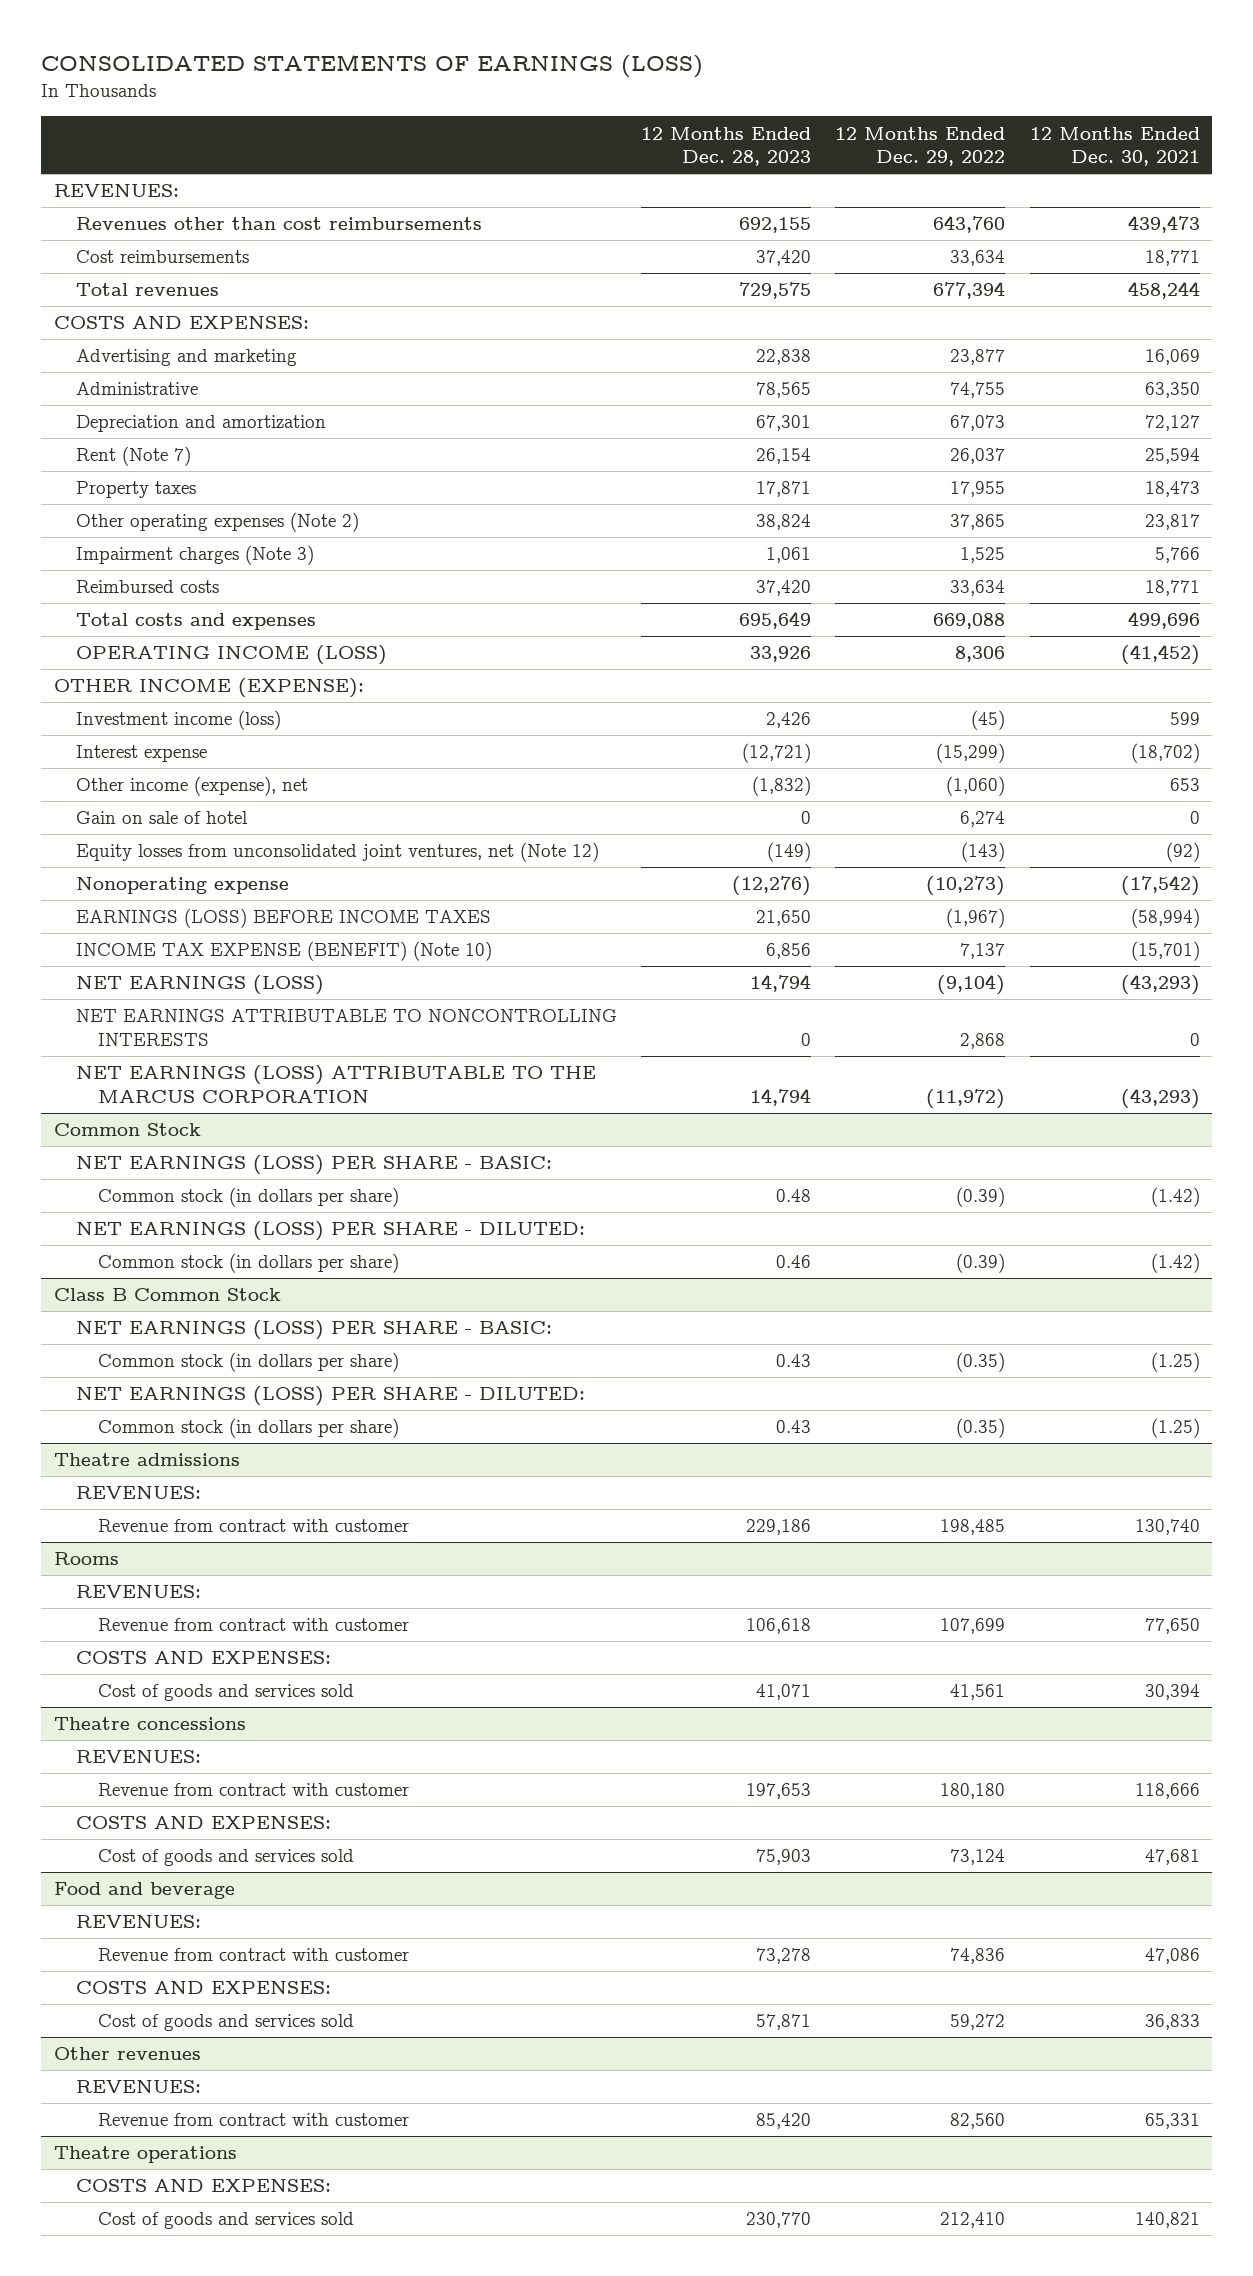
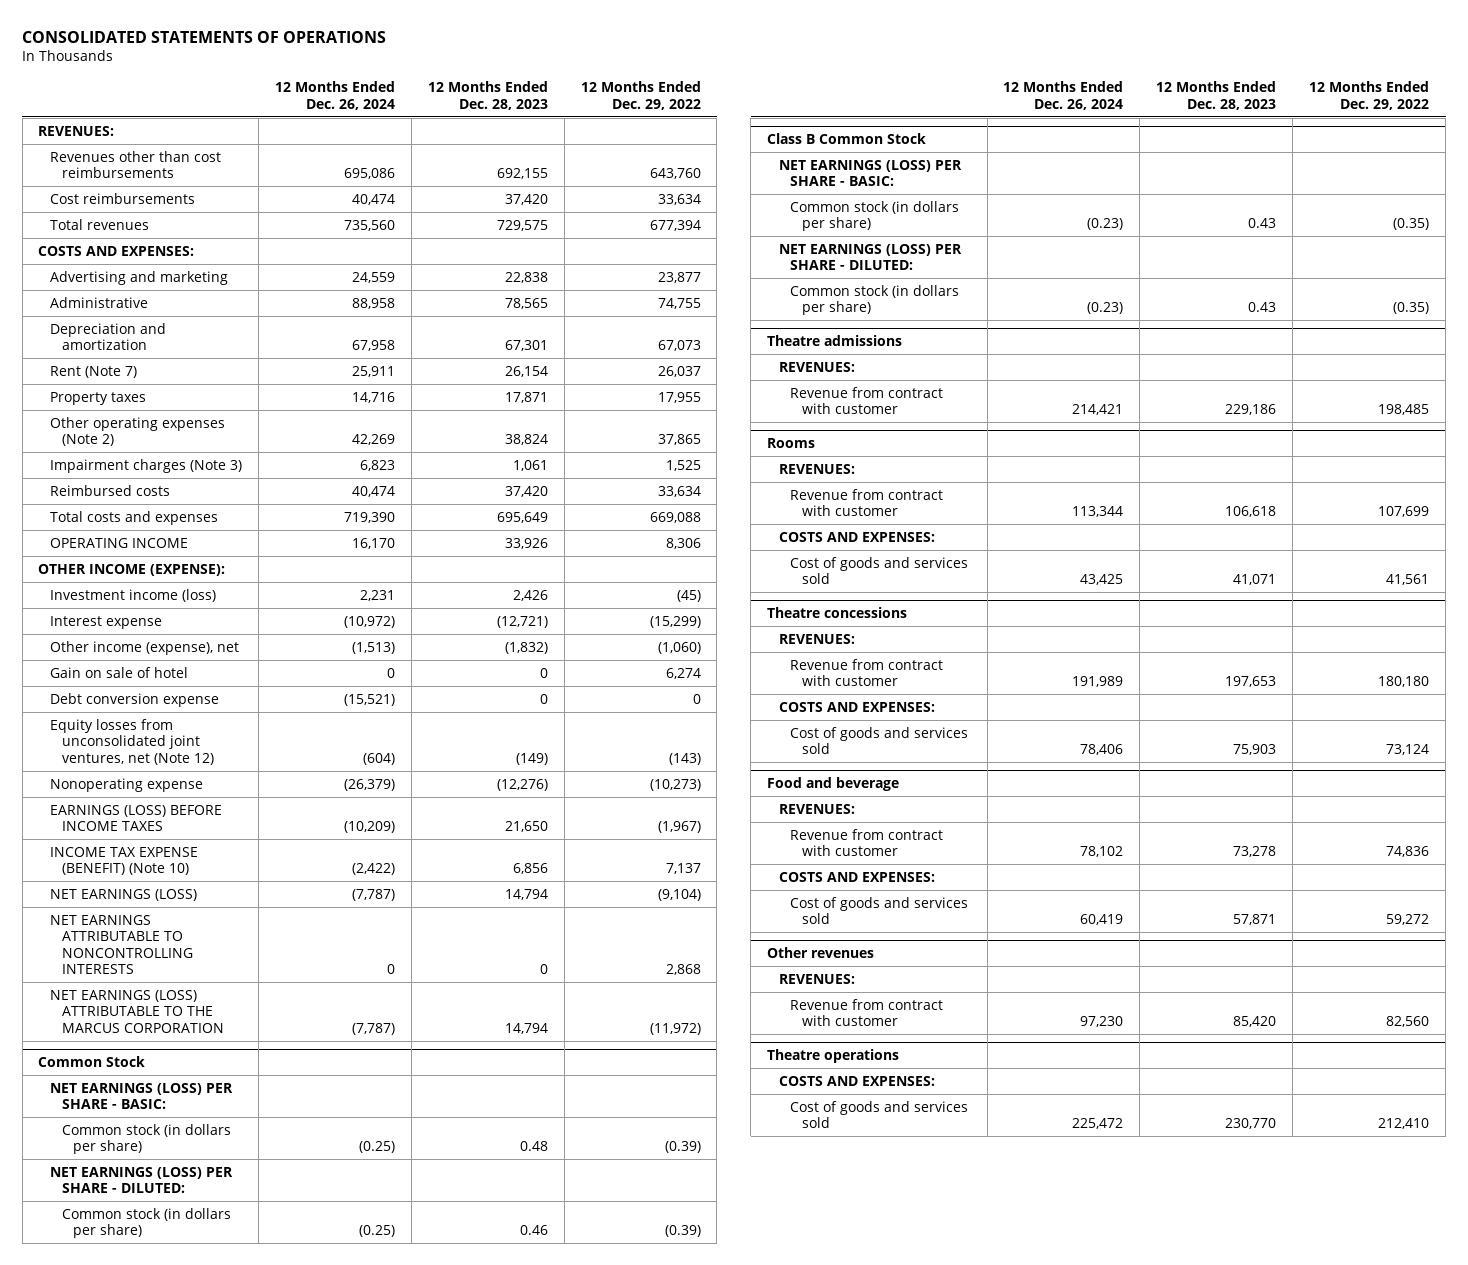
[41,54,704,79] CONSOLIDATED STATEMENTS OF EARNINGS (LOSS) -> [22,30,387,43] CONSOLIDATED STATEMENTS OF OPERATIONS
[1029,126,1200,167] 12 Months Ended Dec. 30, 2021 -> none
none -> [274,81,395,110] 12 Months Ended Dec. 26, 2024
[75,645,387,666] OPERATING INCOME (LOSS) -> [50,537,189,548] OPERATING INCOME
none -> [50,692,220,707] Debt conversion expense

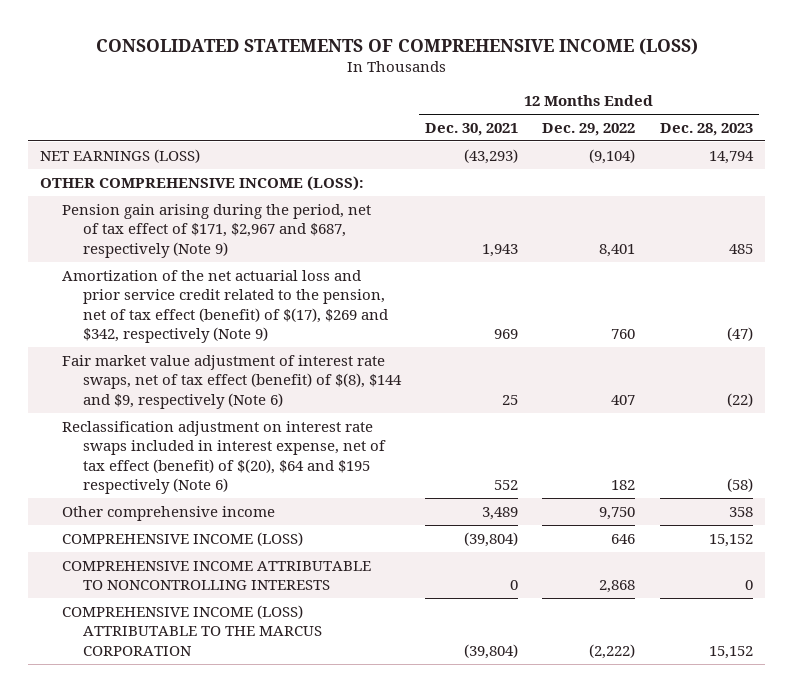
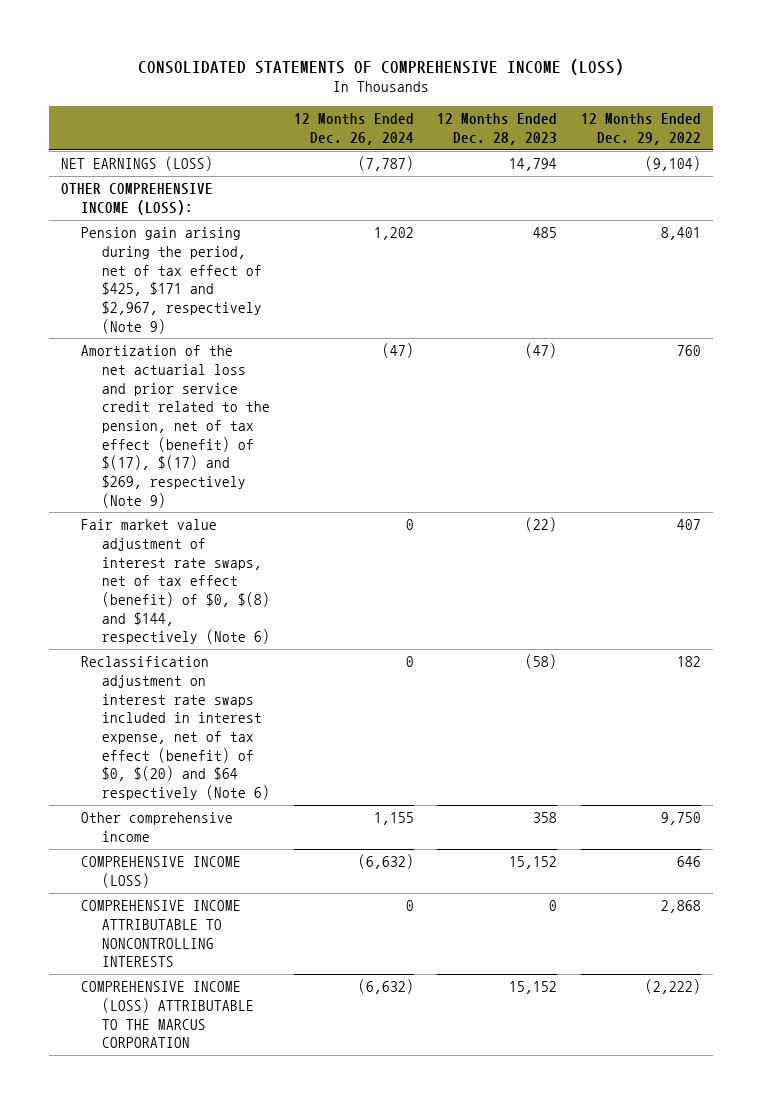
[425,122,519,136] Dec. 30, 2021 -> none
none -> [293,113,414,146] 12 Months Ended Dec. 26, 2024
[61,203,371,258] Pension gain arising during the period, net of tax effect of $171, $2,967 and $687, respectively (Note 9) -> [81,227,262,334] Pension gain arising during the period, net of tax effect of $425, $171 and $2,967, respectively (Note 9)
[61,269,388,344] Amortization of the net actuarial loss and prior service credit related to the pension, net of tax effect (benefit) of $(17), $269 and $342, respectively (Note 9) -> [81,345,270,508] Amortization of the net actuarial loss and prior service credit related to the pension, net of tax effect (benefit) of $(17), $(17) and $269, respectively (Note 9)
[61,354,402,409] Fair market value adjustment of interest rate swaps, net of tax effect (benefit) of $(8), $144 and $9, respectively (Note 6) -> [81,519,270,645] Fair market value adjustment of interest rate swaps, net of tax effect (benefit) of $0, $(8) and $144, respectively (Note 6)
[61,420,386,495] Reclassification adjustment on interest rate swaps included in interest expense, net of tax effect (benefit) of $(20), $64 and $195 respectively (Note 6) -> [81,656,270,800] Reclassification adjustment on interest rate swaps included in interest expense, net of tax effect (benefit) of $0, $(20) and $64 respectively (Note 6)

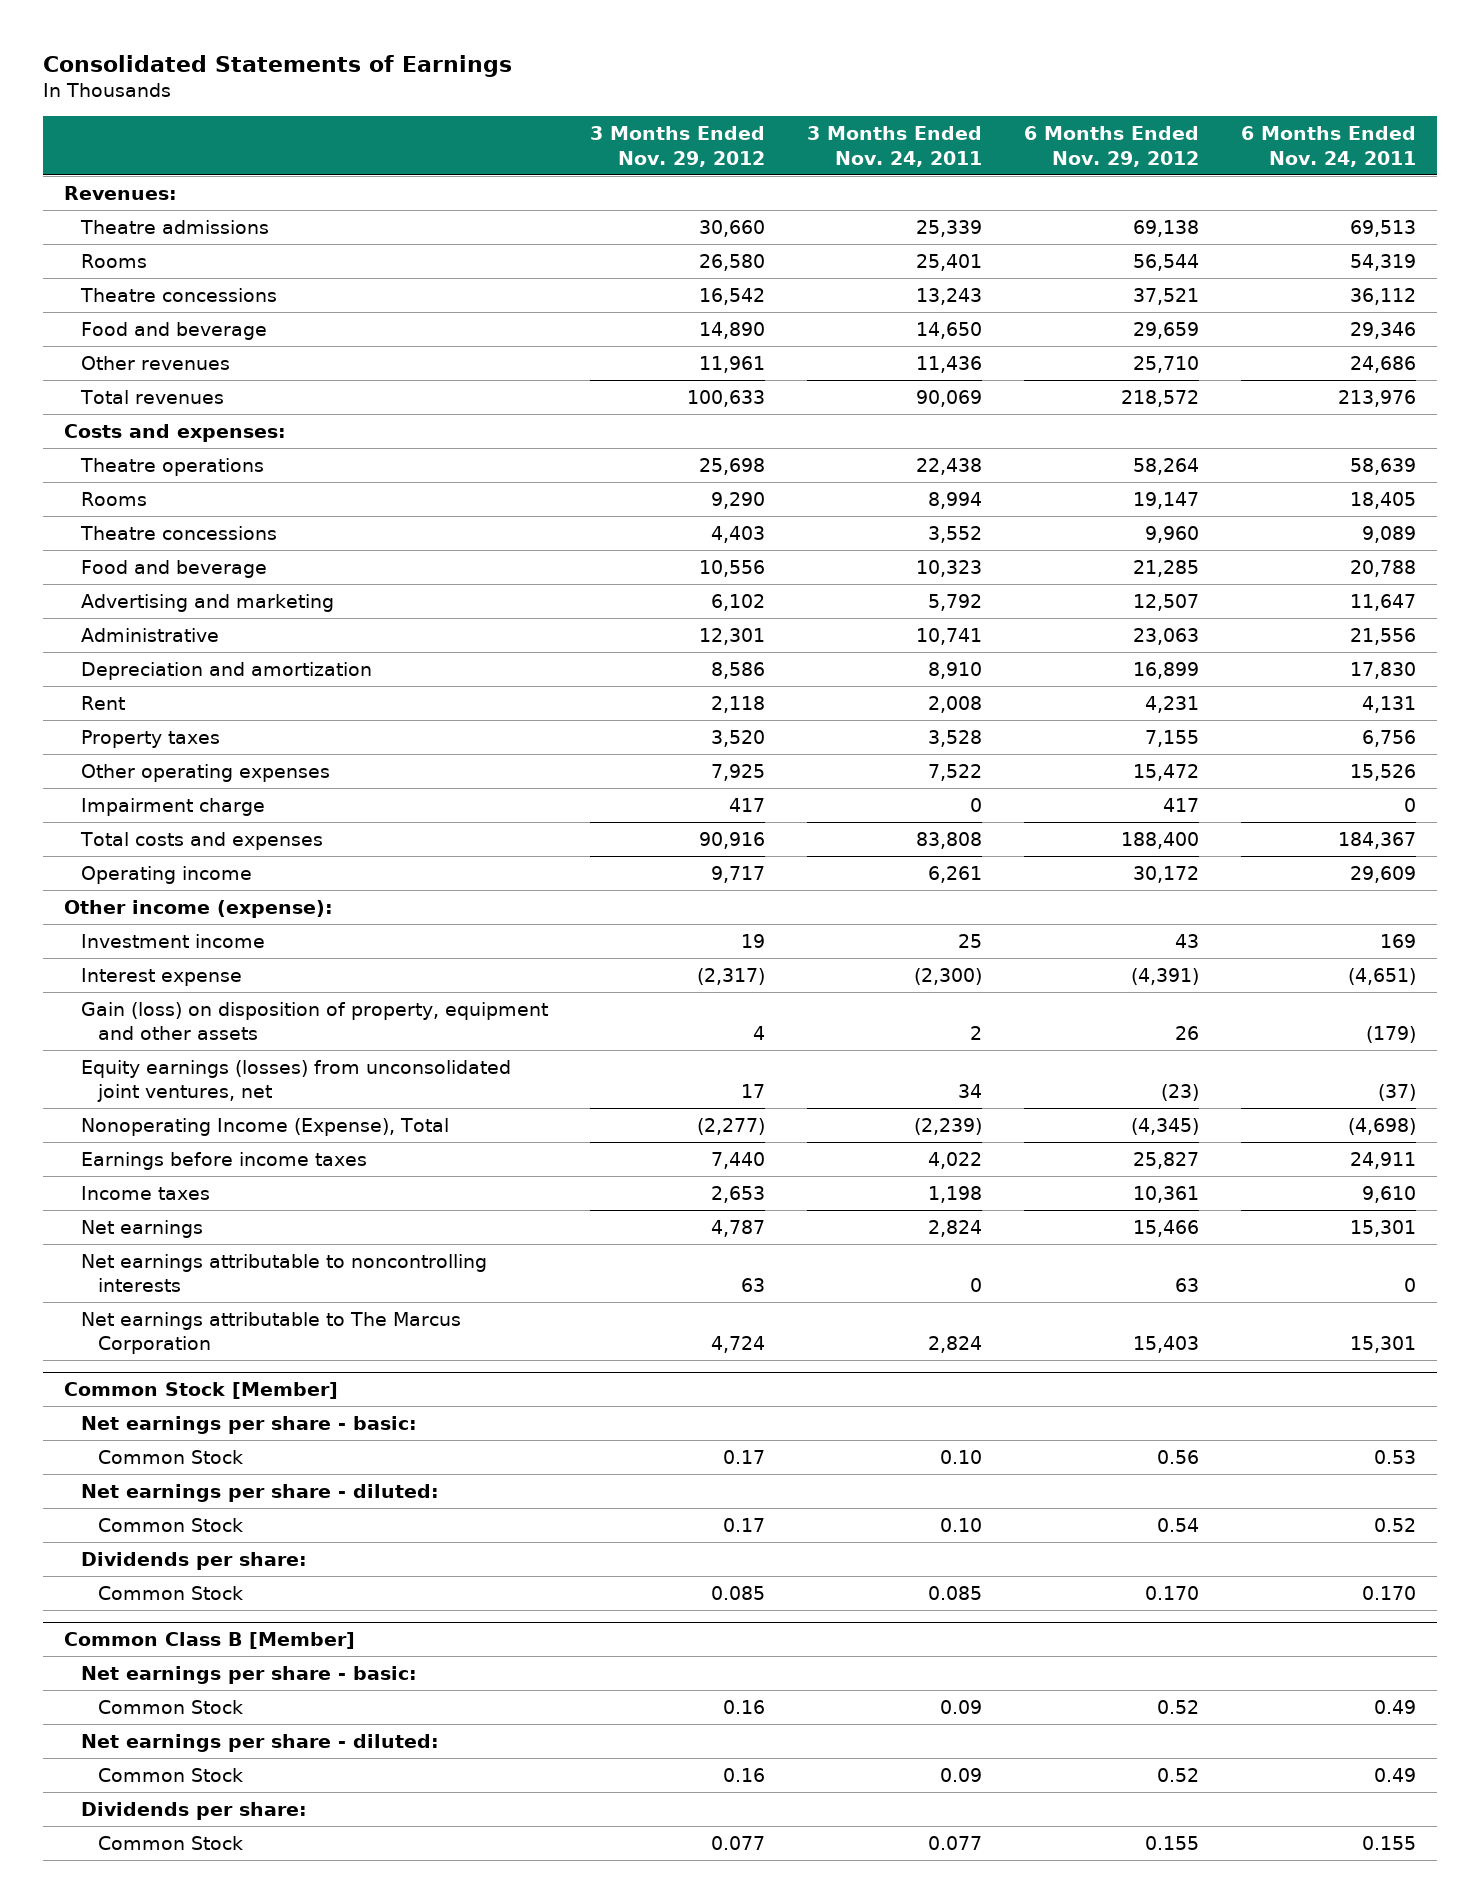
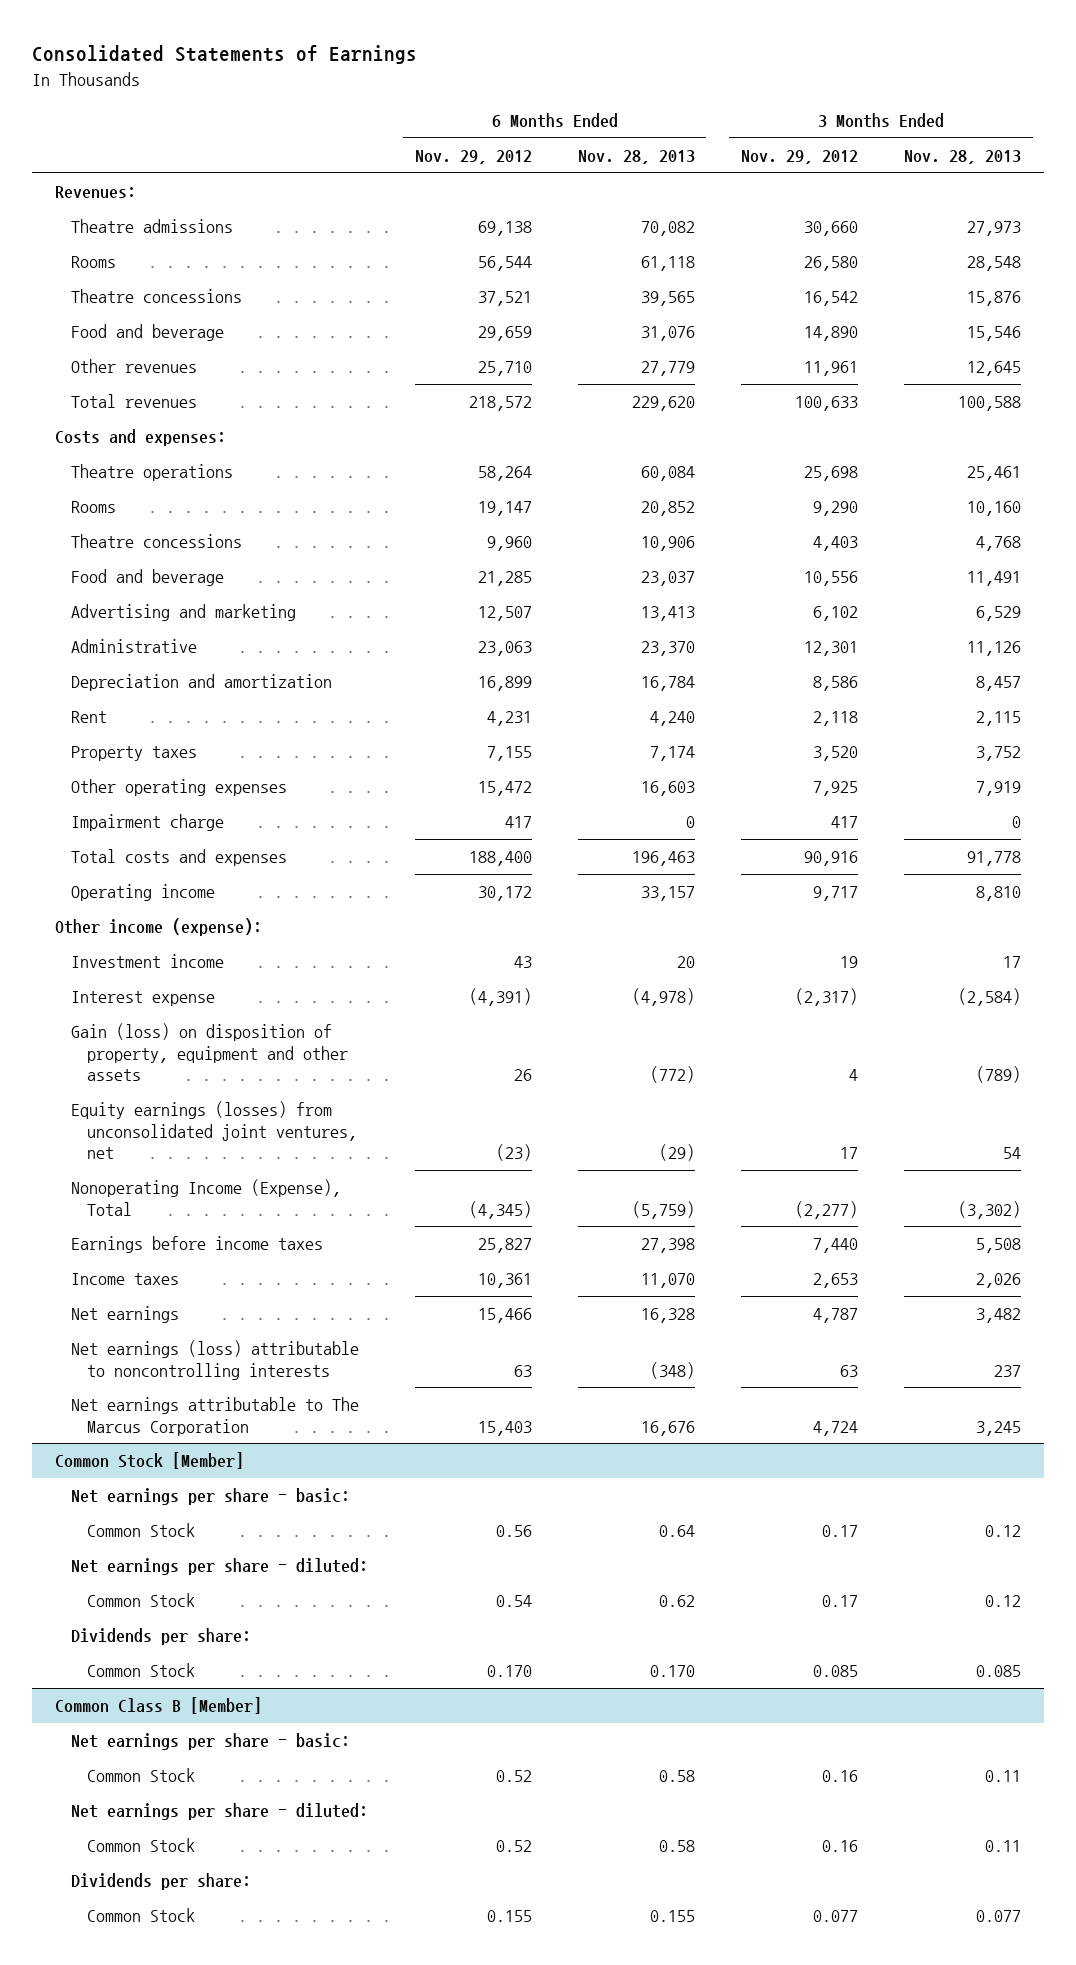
[807,126,983,167] 3 Months Ended Nov. 24, 2011 -> none
[1241,126,1417,167] 6 Months Ended Nov. 24, 2011 -> none
none -> [577,150,695,165] Nov. 28, 2013
none -> [904,150,1022,165] Nov. 28, 2013
[80,1253,487,1293] Net earnings attributable to noncontrolling interests -> [71,1340,360,1380] Net earnings (loss) attributable to noncontrolling interests

